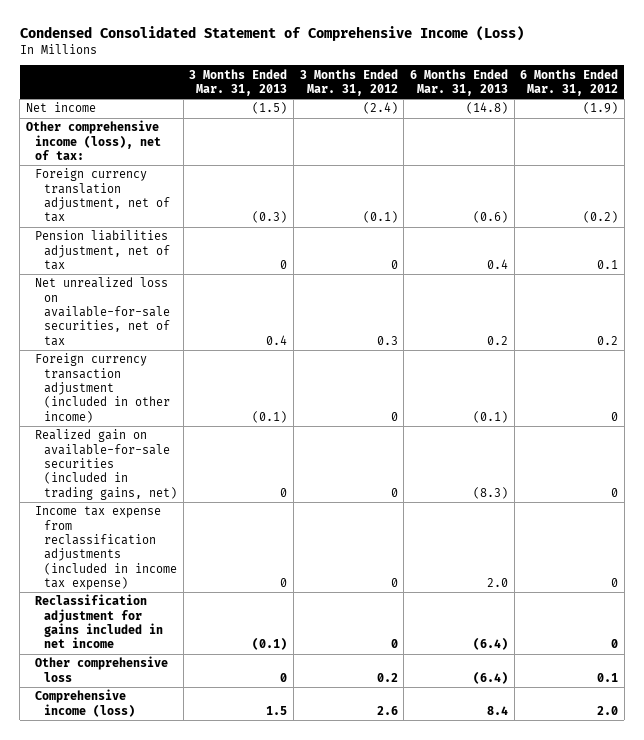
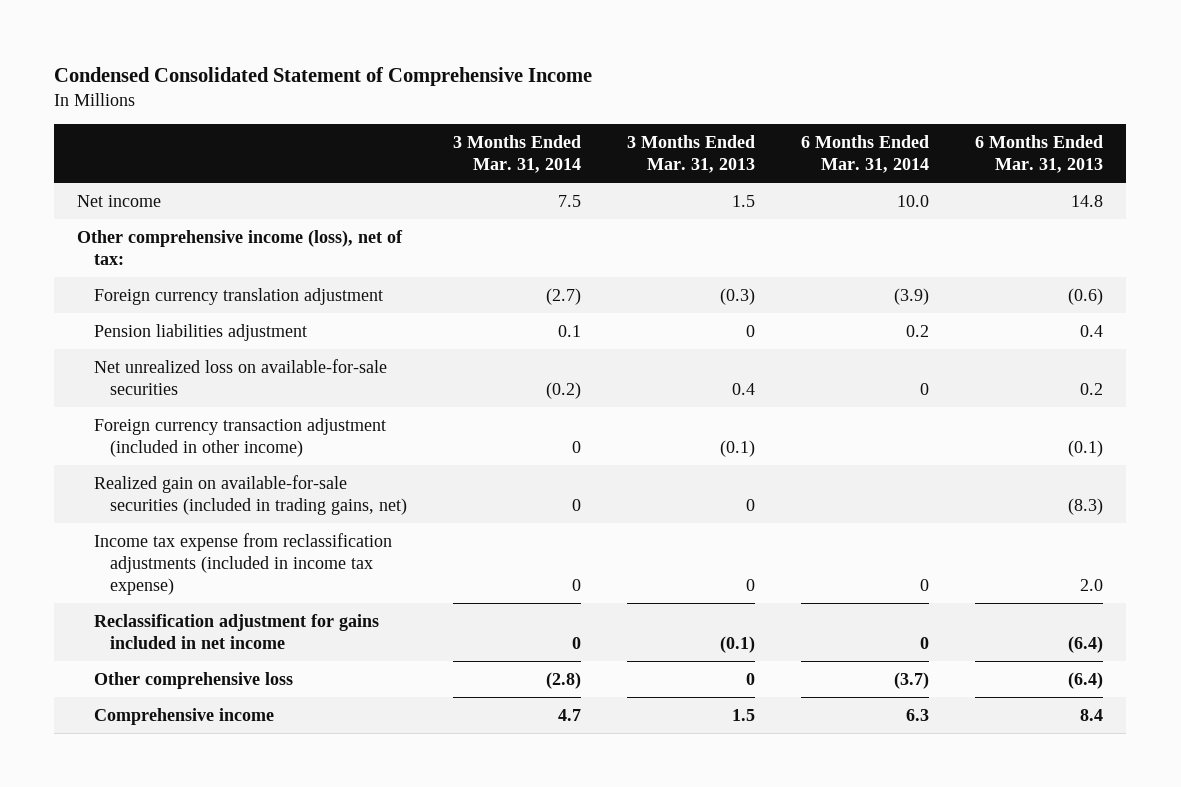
[19,25,524,41] Condensed Consolidated Statement of Comprehensive Income (Loss) -> [54,67,593,87] Condensed Consolidated Statement of Comprehensive Income
[299,68,398,96] 3 Months Ended Mar. 31, 2012 -> none
[520,68,619,96] 6 Months Ended Mar. 31, 2012 -> none
none -> [453,135,582,174] 3 Months Ended Mar. 31, 2014
none -> [801,135,930,174] 6 Months Ended Mar. 31, 2014
[252,102,288,115] (1.5) -> [732,194,756,207] 1.5
[466,102,509,115] (14.8) -> [1071,194,1104,207] 14.8
[35,168,171,223] Foreign currency translation adjustment, net of tax -> [93,287,383,305] Foreign currency translation adjustment
[35,230,171,271] Pension liabilities adjustment, net of tax -> [93,323,307,341] Pension liabilities adjustment
[35,277,171,346] Net unrealized loss on available-for-sale securities, net of tax -> [93,358,387,395] Net unrealized loss on available-for-sale securities
[35,689,136,717] Comprehensive income (loss) -> [93,707,274,725] Comprehensive income

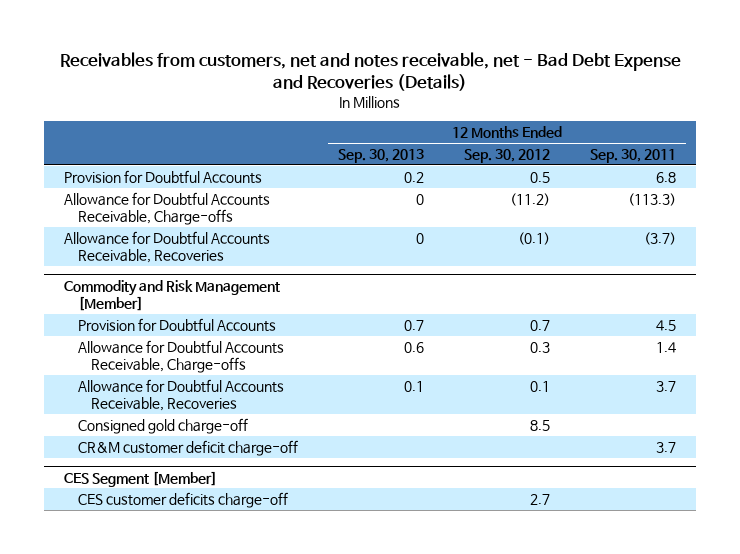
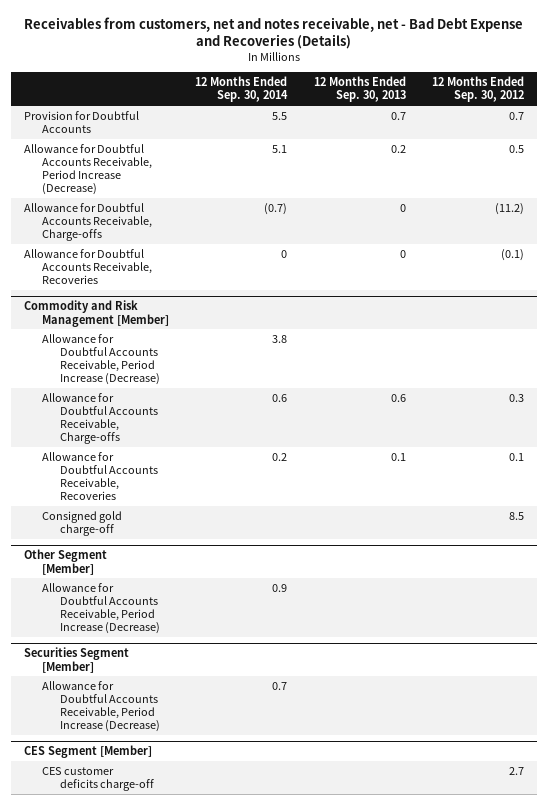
[590,149,677,164] Sep. 30, 2011 -> none
none -> [195,76,289,103] 12 Months Ended Sep. 30, 2014
[403,171,424,183] 0.2 -> [390,111,406,120] 0.7
[530,171,551,183] 0.5 -> [509,111,525,120] 0.7
none -> [24,143,153,196] Allowance for Doubtful Accounts Receivable, Period Increase (Decrease)
[77,317,276,332] Provision for Doubtful Accounts -> none
none -> [42,333,161,386] Allowance for Doubtful Accounts Receivable, Period Increase (Decrease)
[77,439,298,456] CR&M customer deficit charge-off -> none
none -> [24,549,108,575] Other Segment [Member]
none -> [42,582,161,635] Allowance for Doubtful Accounts Receivable, Period Increase (Decrease)
none -> [24,647,130,673] Securities Segment [Member]
none -> [42,680,161,733] Allowance for Doubtful Accounts Receivable, Period Increase (Decrease)

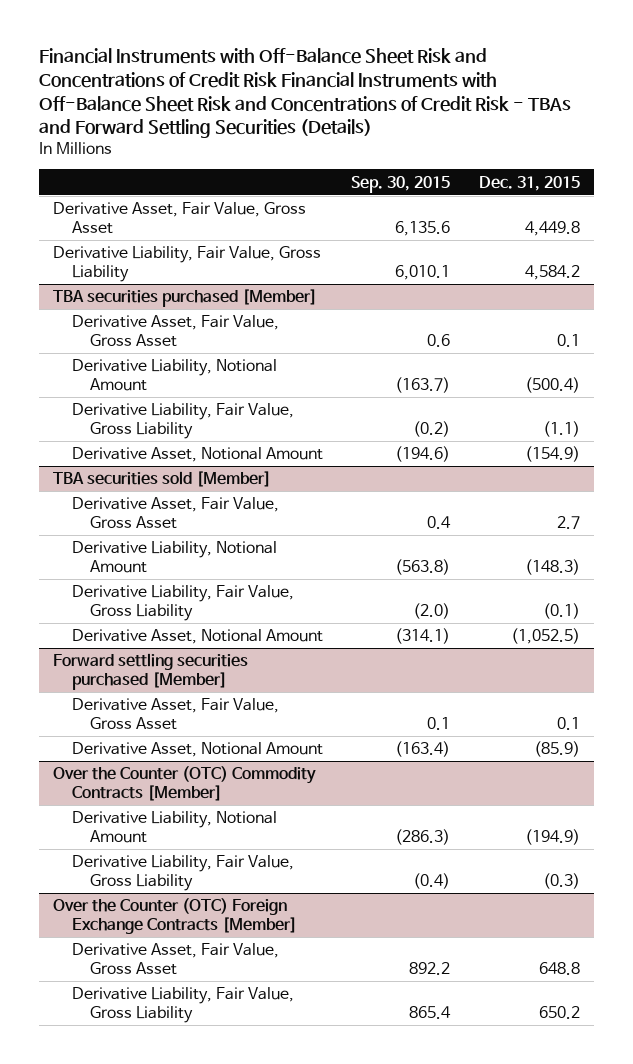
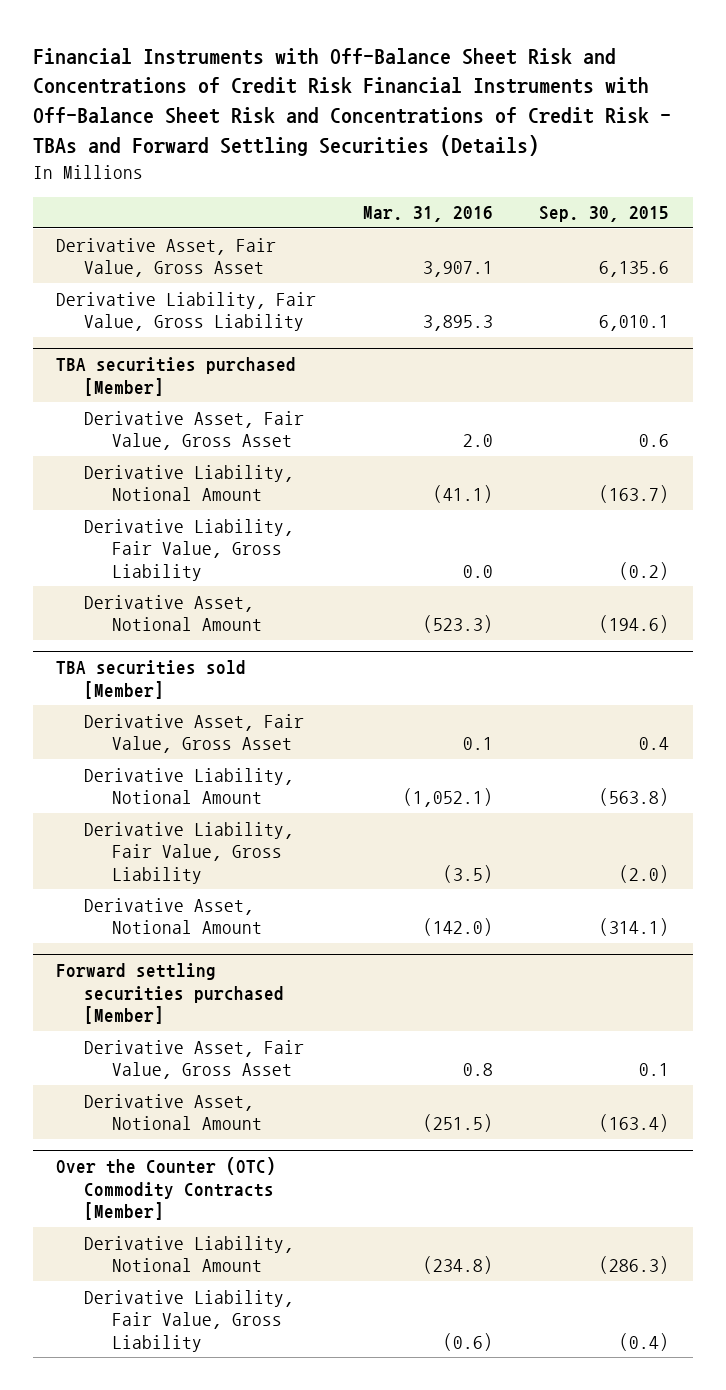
[478,175,580,191] Dec. 31, 2015 -> none
none -> [362,206,493,223] Mar. 31, 2016
[53,898,297,935] Over the Counter (OTC) Foreign Exchange Contracts [Member] -> none
[71,943,279,976] Derivative Asset, Fair Value, Gross Asset -> none
[71,987,294,1024] Derivative Liability, Fair Value, Gross Liability -> none

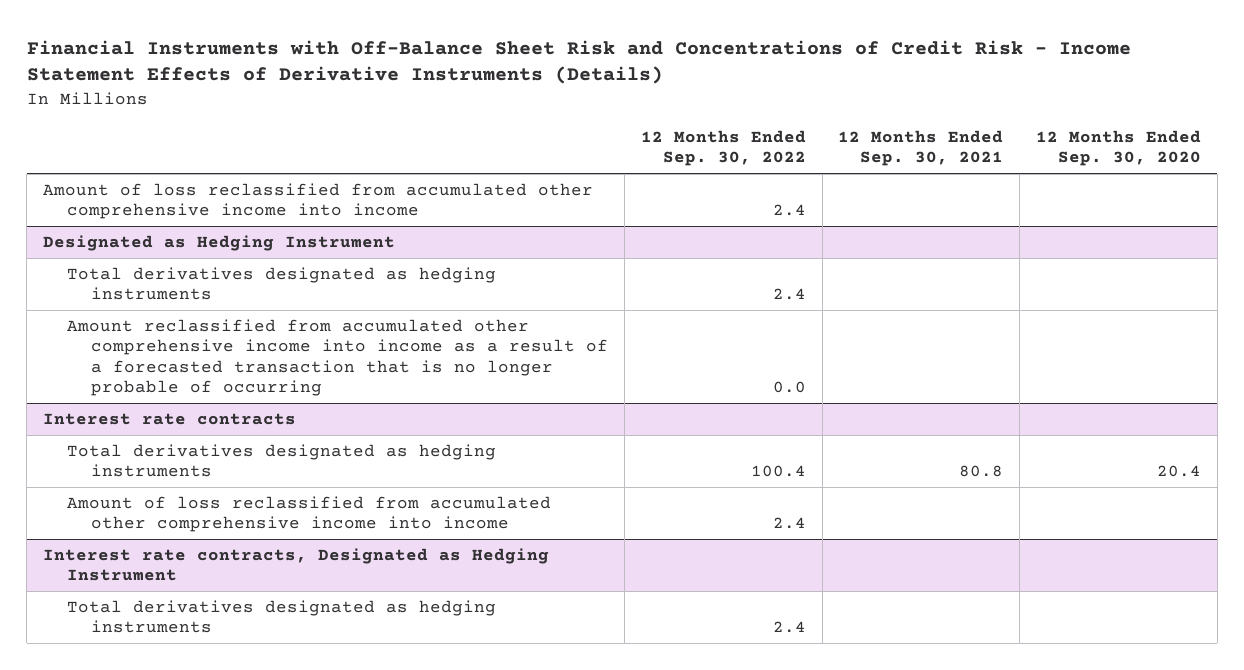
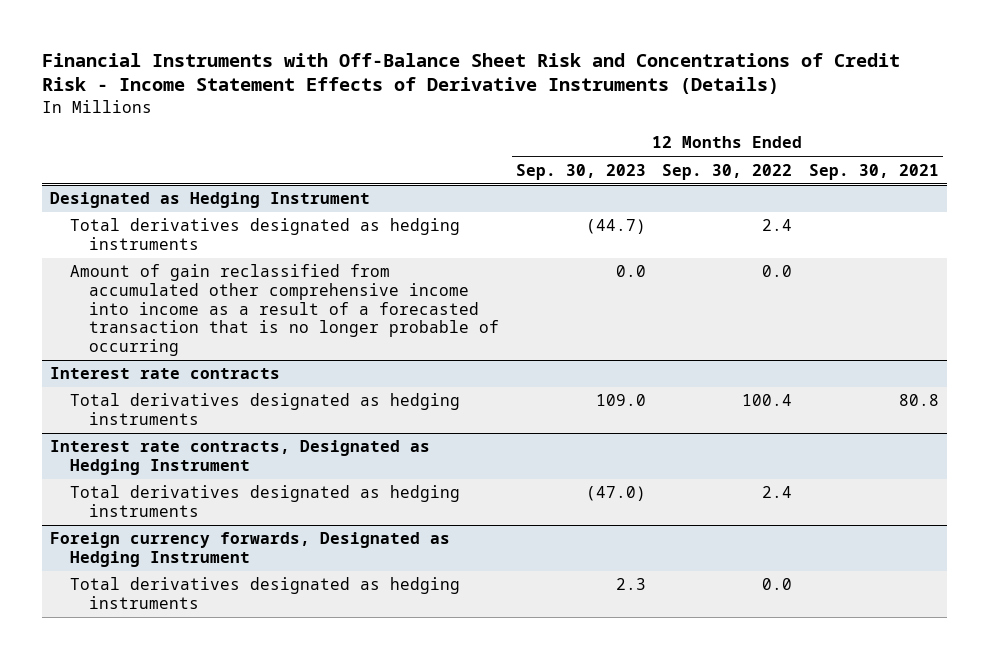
[1036,130,1202,167] 12 Months Ended Sep. 30, 2020 -> none
none -> [515,163,646,180] Sep. 30, 2023
[43,182,594,220] Amount of loss reclassified from accumulated other comprehensive income into income -> none
[67,318,608,396] Amount reclassified from accumulated other comprehensive income into income as a result of a forecasted transaction that is no longer probable of occurring -> [69,264,500,356] Amount of gain reclassified from accumulated other comprehensive income into income as a result of a forecasted transaction that is no longer probable of occurring
[67,495,552,533] Amount of loss reclassified from accumulated other comprehensive income into income -> none
none -> [50,532,451,567] Foreign currency forwards, Designated as Hedging Instrument
none -> [69,577,460,609] Total derivatives designated as hedging instruments

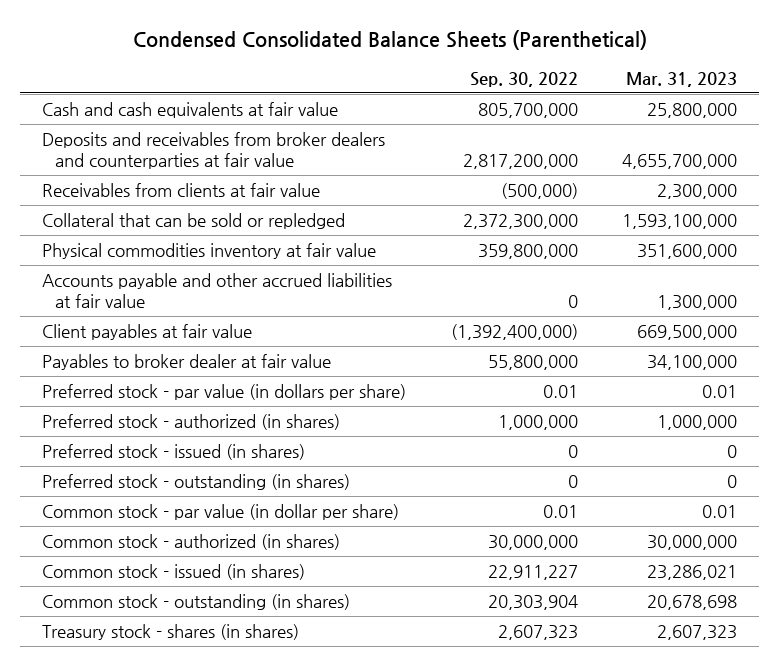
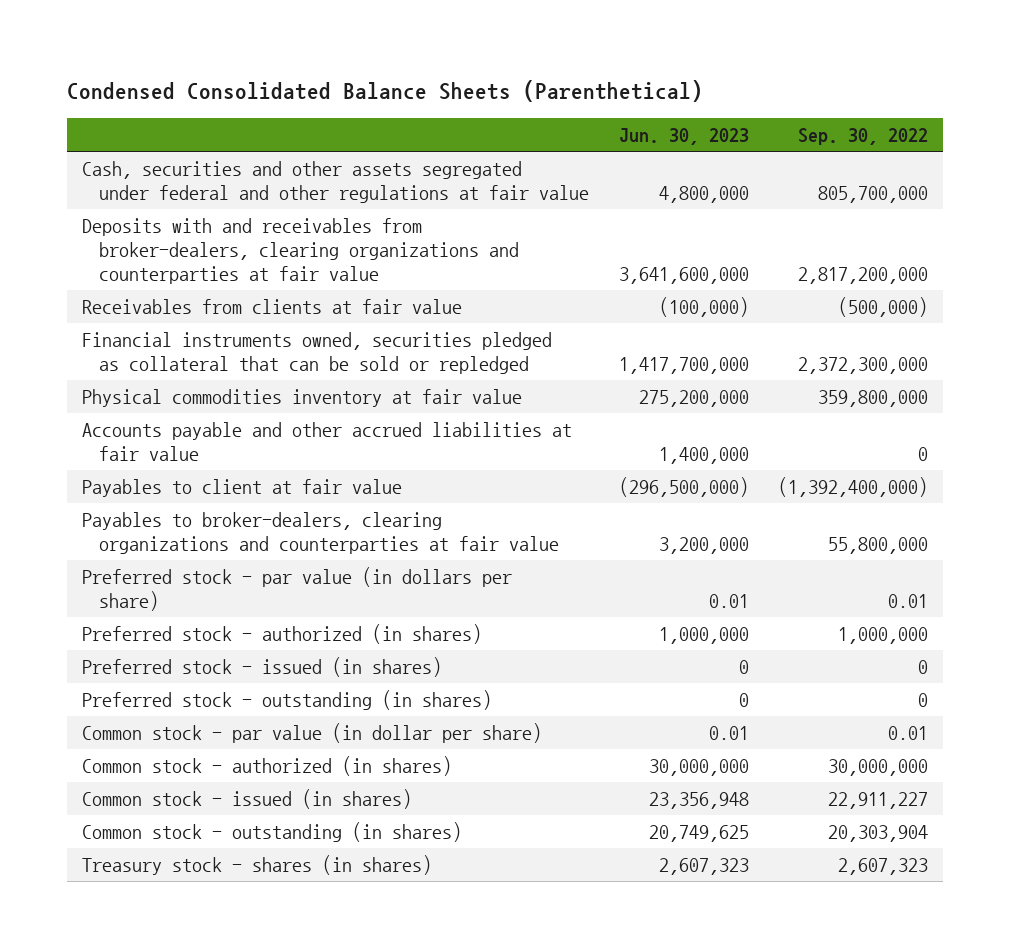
[625,71,737,87] Mar. 31, 2023 -> none
none -> [618,127,749,145] Jun. 30, 2023
[42,101,339,118] Cash and cash equivalents at fair value -> [81,160,590,203] Cash, securities and other assets segregated under federal and other regulations at fair value
[42,131,386,169] Deposits and receivables from broker dealers and counterparties at fair value -> [81,217,520,284] Deposits with and receivables from broker-dealers, clearing organizations and counterparties at fair value
[42,212,346,229] Collateral that can be sold or repledged -> [81,331,552,374] Financial instruments owned, securities pledged as collateral that can be sold or repledged
[42,323,253,340] Client payables at fair value -> [81,478,402,497] Payables to client at fair value
[42,353,332,370] Payables to broker dealer at fair value -> [81,511,560,554] Payables to broker-dealers, clearing organizations and counterparties at fair value

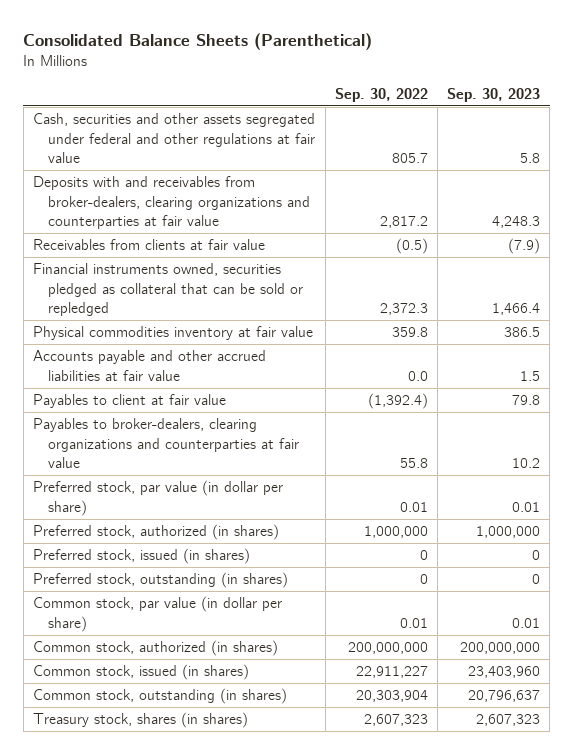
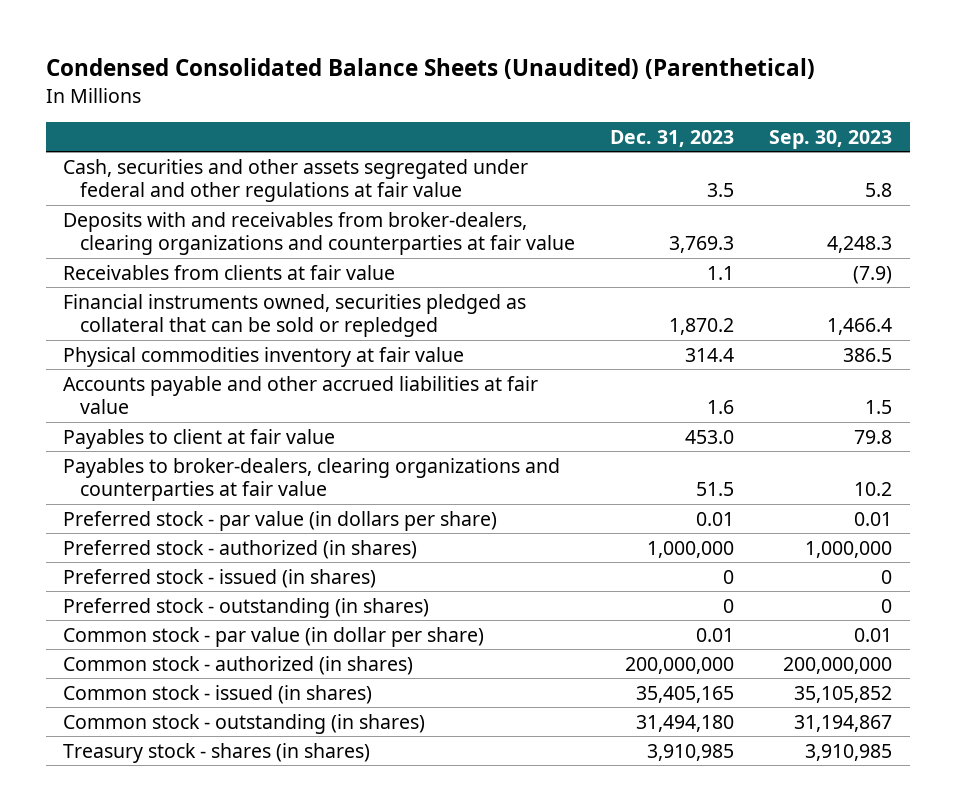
[23,33,373,51] Consolidated Balance Sheets (Parenthetical) -> [45,58,815,80] Condensed Consolidated Balance Sheets (Unaudited) (Parenthetical)
[334,87,428,102] Sep. 30, 2022 -> none
none -> [610,129,735,147] Dec. 31, 2023
[33,480,284,516] Preferred stock, par value (in dollar per share) -> [63,510,498,531] Preferred stock - par value (in dollars per share)
[33,524,280,541] Preferred stock, authorized (in shares) -> [63,539,418,559] Preferred stock - authorized (in shares)
[33,548,251,565] Preferred stock, issued (in shares) -> [63,568,377,588] Preferred stock - issued (in shares)
[33,572,289,589] Preferred stock, outstanding (in shares) -> [63,597,430,618] Preferred stock - outstanding (in shares)
[33,596,283,632] Common stock, par value (in dollar per share) -> [63,626,485,647] Common stock - par value (in dollar per share)
[33,640,279,657] Common stock, authorized (in shares) -> [63,655,414,675] Common stock - authorized (in shares)
[33,664,250,681] Common stock, issued (in shares) -> [63,684,373,704] Common stock - issued (in shares)
[468,666,541,679] 23,403,960 -> [794,685,893,703] 35,105,852
[33,688,288,705] Common stock, outstanding (in shares) -> [63,713,426,734] Common stock - outstanding (in shares)
[468,690,541,703] 20,796,637 -> [794,714,893,732] 31,194,867
[33,712,249,729] Treasury stock, shares (in shares) -> [63,742,371,763] Treasury stock - shares (in shares)
[476,714,541,727] 2,607,323 -> [805,743,893,761] 3,910,985

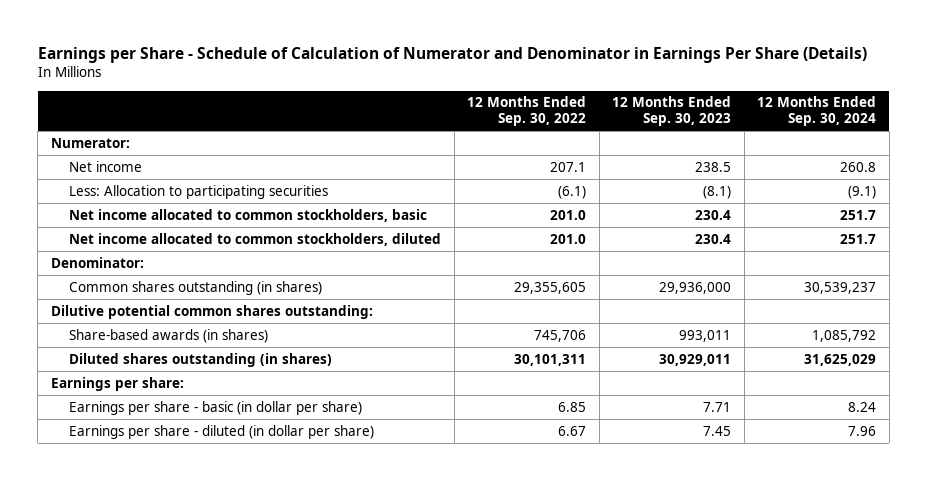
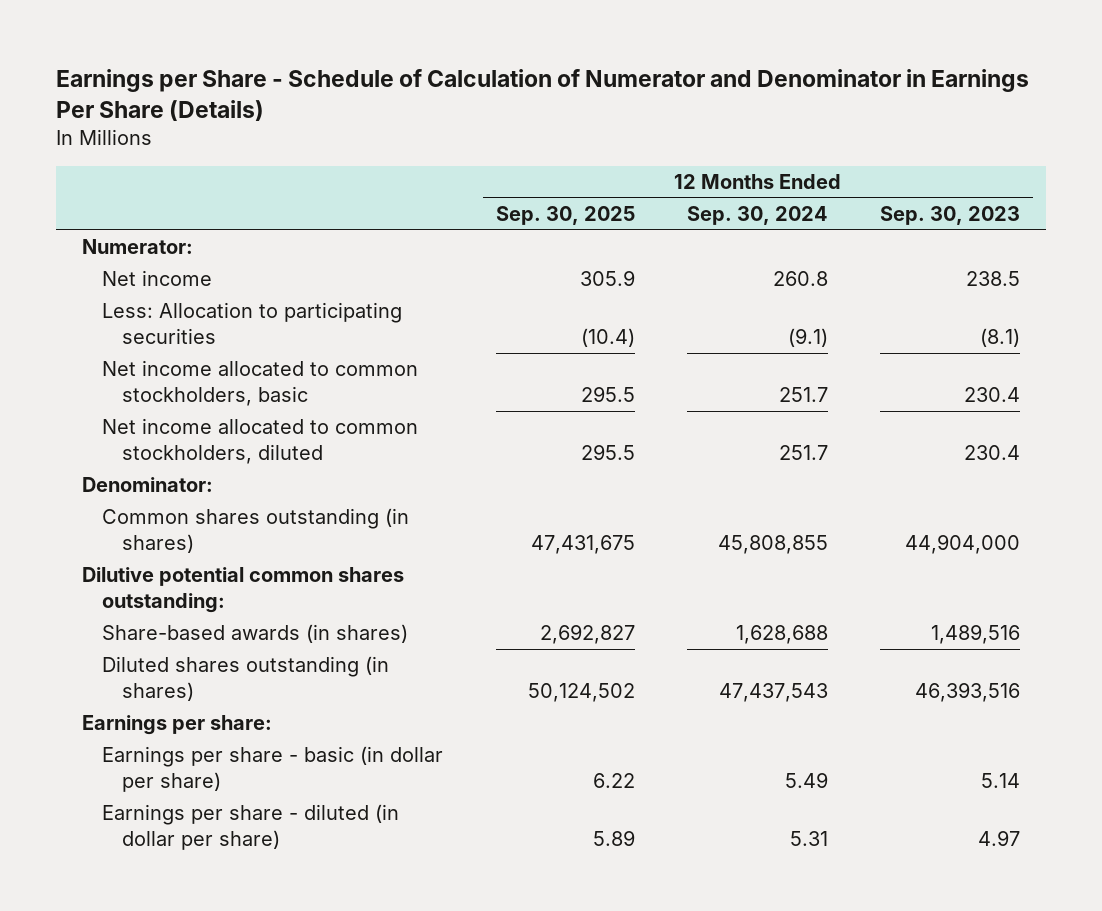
[467,96,587,127] 12 Months Ended Sep. 30, 2022 -> none
none -> [495,205,635,225] Sep. 30, 2025
[659,281,732,294] 29,936,000 -> [905,534,1021,555] 44,904,000
[804,281,877,294] 30,539,237 -> [717,535,828,555] 45,808,855
[679,329,732,342] 993,011 -> [931,624,1021,645] 1,489,516
[812,329,877,342] 1,085,792 -> [735,625,828,645] 1,628,688
[659,353,732,366] 30,929,011 -> [915,682,1021,703] 46,393,516
[804,353,877,366] 31,625,029 -> [718,683,828,703] 47,437,543
[703,401,732,412] 7.71 -> [981,773,1021,789] 5.14
[848,401,877,412] 8.24 -> [784,772,828,789] 5.49
[703,425,732,436] 7.45 -> [978,830,1021,847] 4.97
[848,425,877,436] 7.96 -> [789,831,828,847] 5.31

